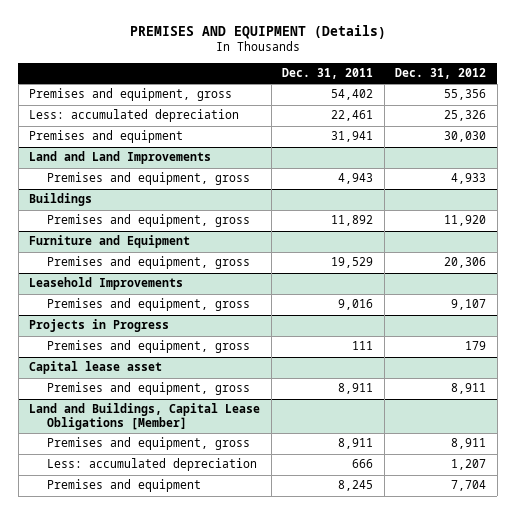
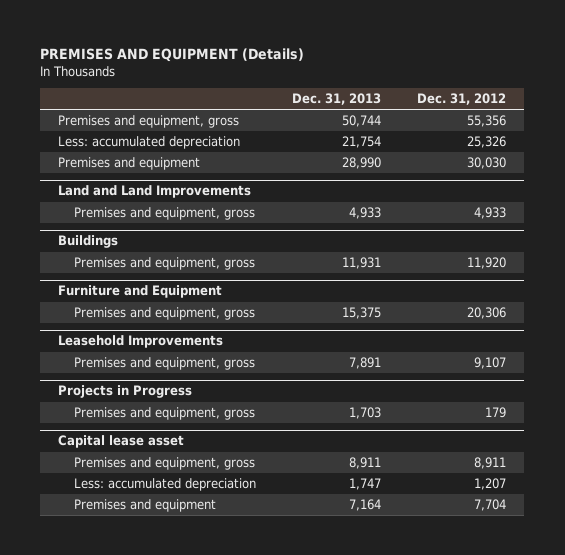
[282,67,374,79] Dec. 31, 2011 -> none
none -> [292,93,382,106] Dec. 31, 2013
[29,403,261,430] Land and Buildings, Capital Lease Obligations [Member] -> none
[46,437,250,451] Premises and equipment, gross -> none

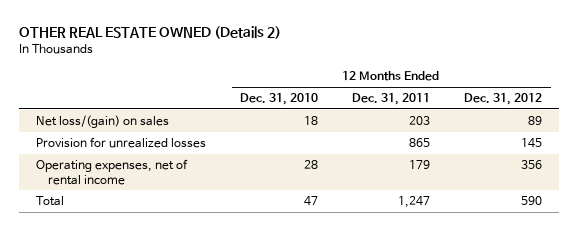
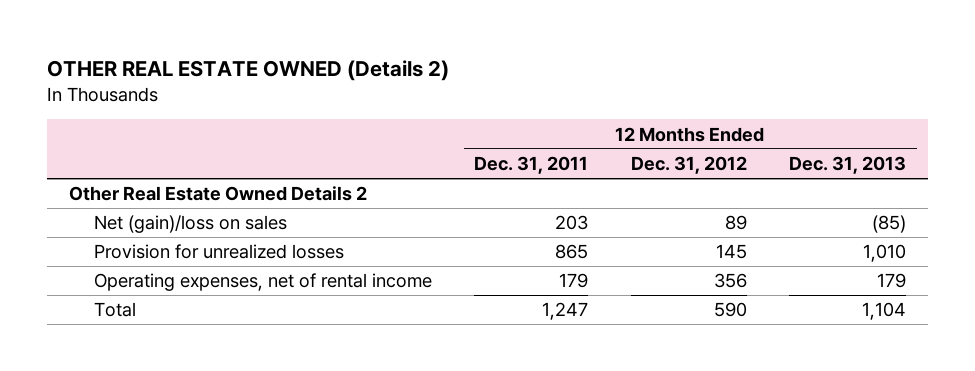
[240,93,319,106] Dec. 31, 2010 -> none
none -> [789,156,907,175] Dec. 31, 2013
none -> [68,186,367,202] Other Real Estate Owned Details 2
[36,115,170,129] Net loss/(gain) on sales -> [93,215,287,234] Net (gain)/loss on sales

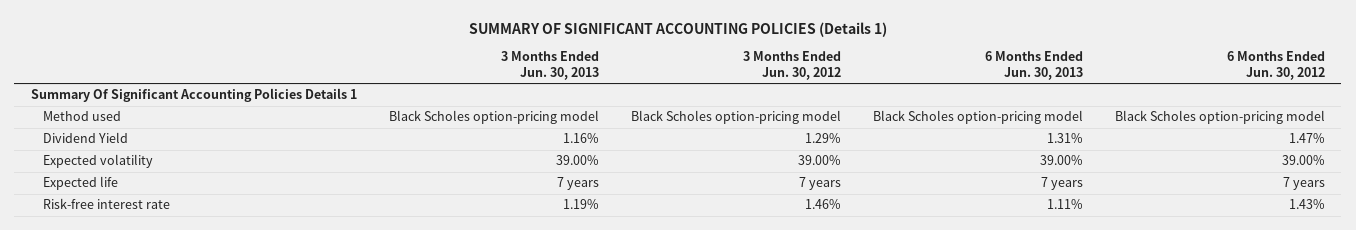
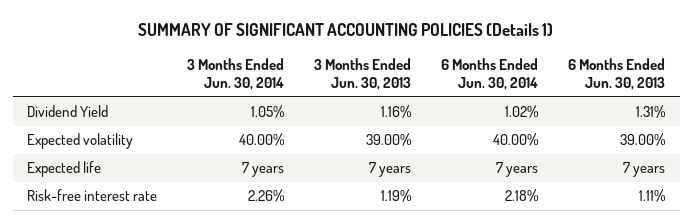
[742,51,841,80] 3 Months Ended Jun. 30, 2012 -> none
[1227,51,1326,80] 6 Months Ended Jun. 30, 2012 -> none
none -> [187,57,285,91] 3 Months Ended Jun. 30, 2014
none -> [441,57,539,91] 6 Months Ended Jun. 30, 2014
[30,88,357,103] Summary Of Significant Accounting Policies Details 1 -> none
[43,111,122,122] Method used -> none

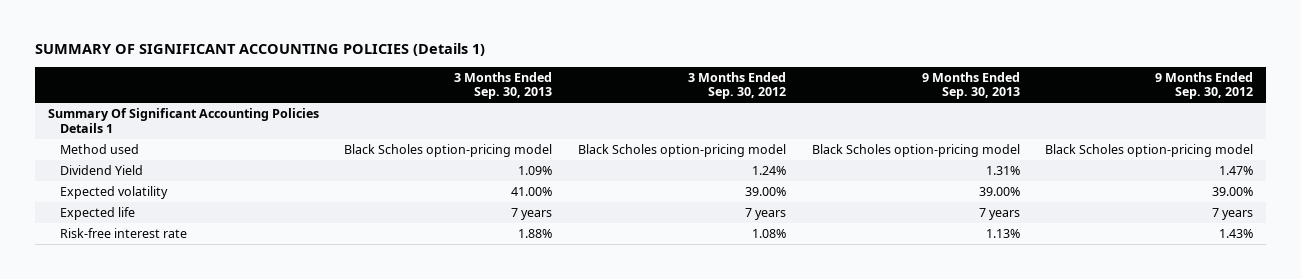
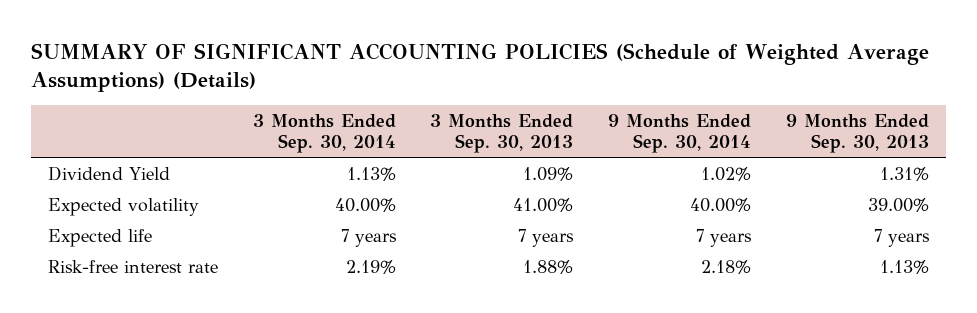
[34,43,485,57] SUMMARY OF SIGNIFICANT ACCOUNTING POLICIES (Details 1) -> [30,42,929,93] SUMMARY OF SIGNIFICANT ACCOUNTING POLICIES (Schedule of Weighted Average Assumptions) (Details)
[687,71,786,100] 3 Months Ended Sep. 30, 2012 -> none
[1155,71,1254,100] 9 Months Ended Sep. 30, 2012 -> none
none -> [252,113,396,154] 3 Months Ended Sep. 30, 2014
none -> [608,113,752,154] 9 Months Ended Sep. 30, 2014
[47,108,319,133] Summary Of Significant Accounting Policies Details 1 -> none
[59,144,139,155] Method used -> none

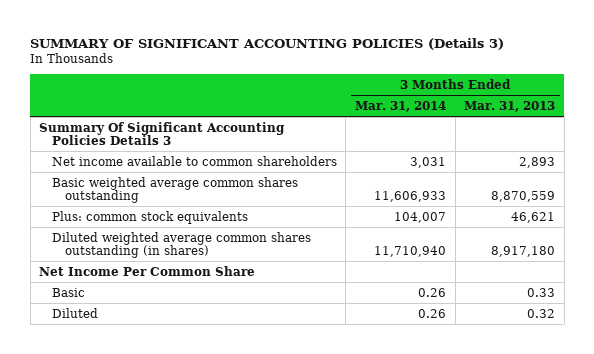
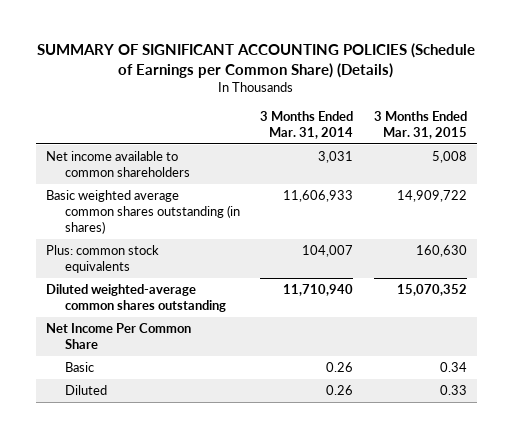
[30,37,505,50] SUMMARY OF SIGNIFICANT ACCOUNTING POLICIES (Details 3) -> [37,43,476,79] SUMMARY OF SIGNIFICANT ACCOUNTING POLICIES (Schedule of Earnings per Common Share) (Details)
[464,100,556,112] Mar. 31, 2013 -> none
none -> [373,110,467,139] 3 Months Ended Mar. 31, 2015
[39,121,286,145] Summary Of Significant Accounting Policies Details 3 -> none
[51,176,298,203] Basic weighted average common shares outstanding -> [45,190,240,234] Basic weighted average common shares outstanding (in shares)
[51,231,311,258] Diluted weighted average common shares outstanding (in shares) -> [45,284,226,312] Diluted weighted-average common shares outstanding

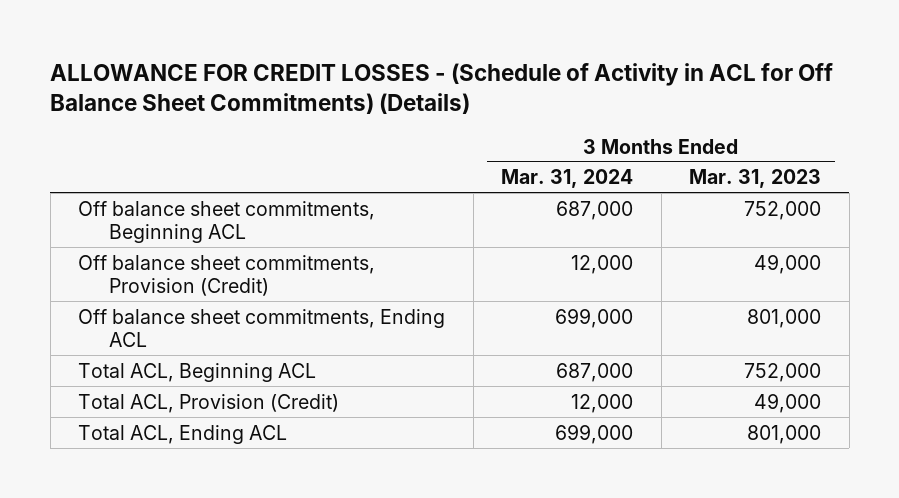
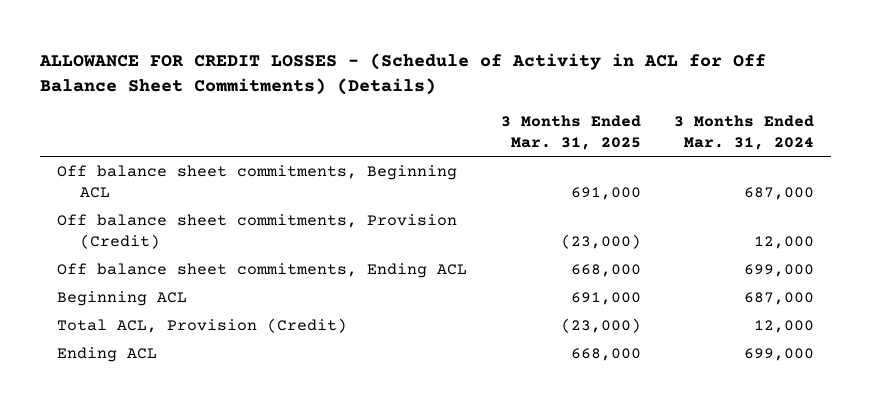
[689,169,822,189] Mar. 31, 2023 -> none
none -> [500,115,641,150] 3 Months Ended Mar. 31, 2025
[78,362,317,382] Total ACL, Beginning ACL -> [57,290,188,306] Beginning ACL
[78,424,288,444] Total ACL, Ending ACL -> [57,346,158,362] Ending ACL

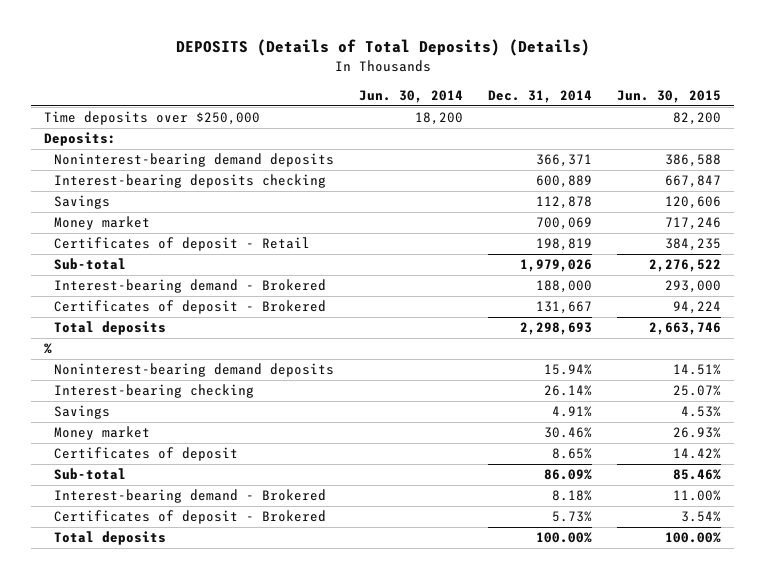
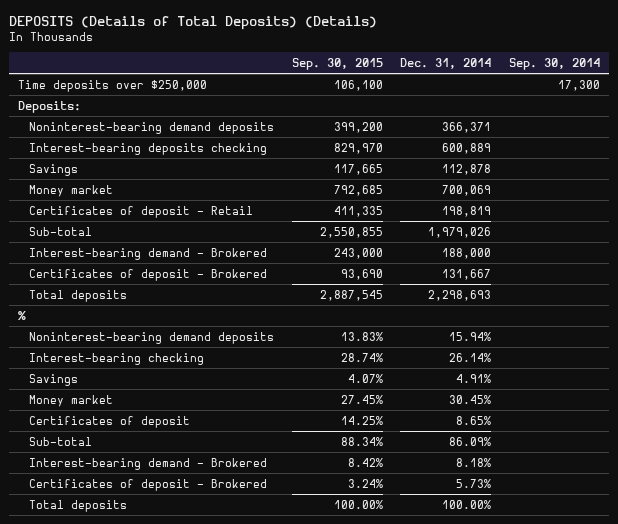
[359,89,464,103] Jun. 30, 2014 -> none
[617,89,722,103] Jun. 30, 2015 -> none
none -> [291,58,383,71] Sep. 30, 2015
none -> [508,58,600,71] Sep. 30, 2014
[544,427,593,439] 30.46% -> [449,394,492,404] 30.45%

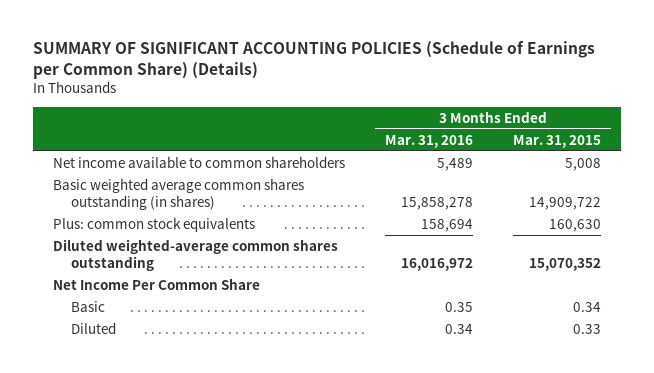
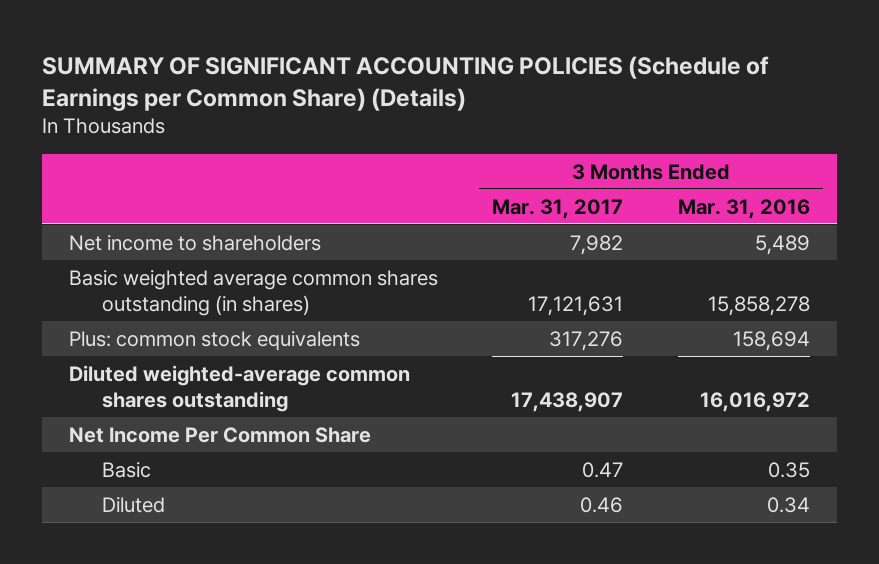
[513,134,602,148] Mar. 31, 2015 -> none
none -> [492,198,624,219] Mar. 31, 2017
[52,155,345,168] Net income available to common shareholders -> [68,234,321,251] Net income to shareholders

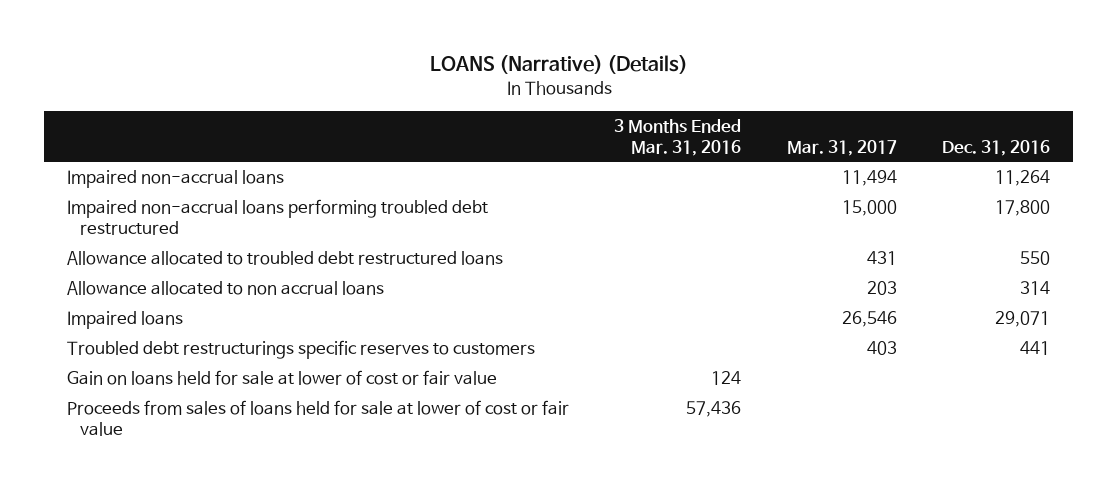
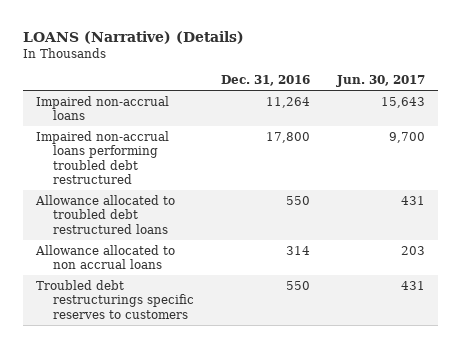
[614,118,742,156] 3 Months Ended Mar. 31, 2016 -> none
[786,139,897,156] Mar. 31, 2017 -> none
none -> [335,75,425,88] Jun. 30, 2017
[67,311,184,330] Impaired loans -> none
[67,370,498,386] Gain on loans held for sale at lower of cost or fair value -> none
[67,400,570,436] Proceeds from sales of loans held for sale at lower of cost or fair value -> none
[1020,341,1051,356] 441 -> [286,280,311,290] 550

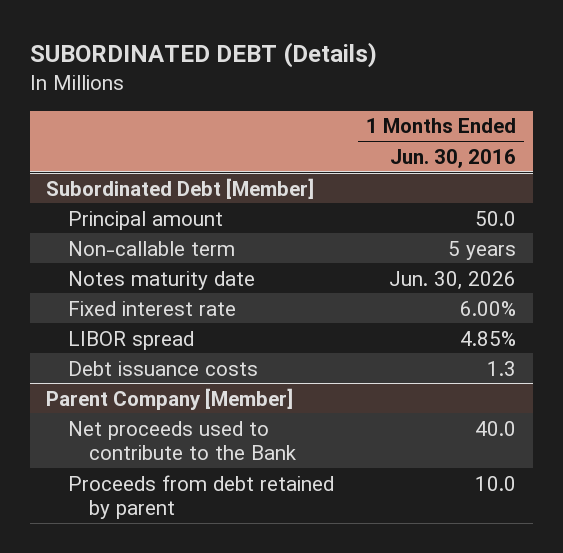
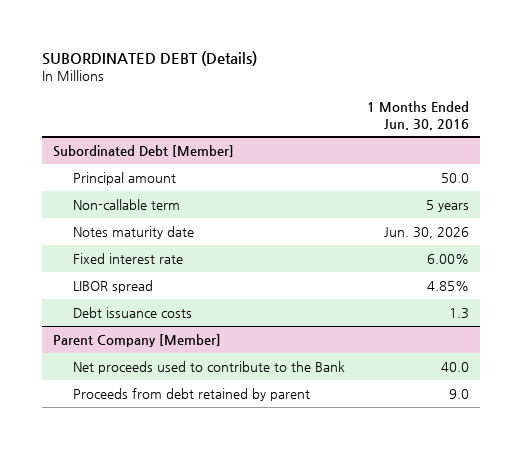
[475,475,517,491] 10.0 -> [448,388,469,399] 9.0

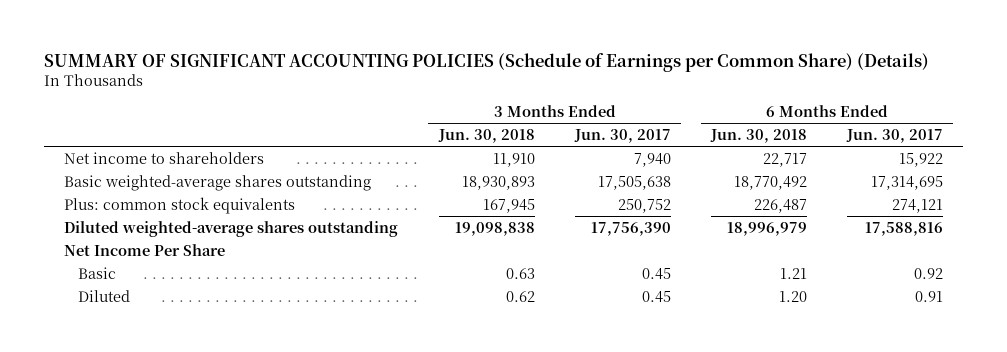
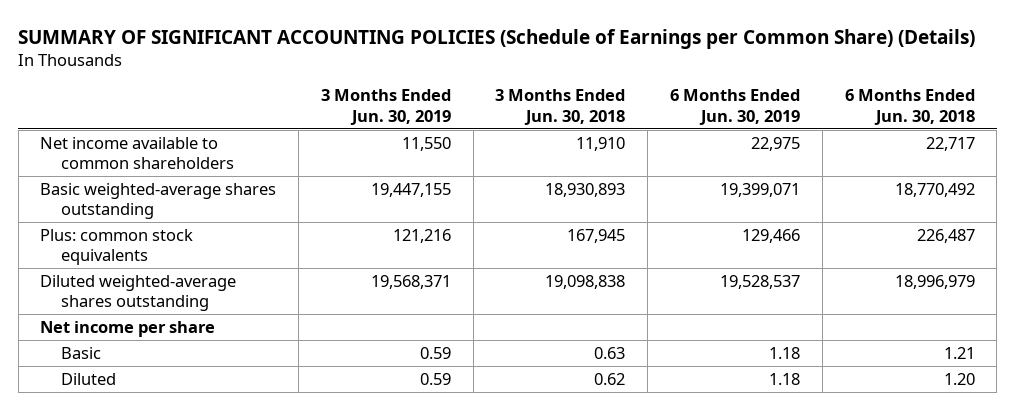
[573,129,671,144] Jun. 30, 2017 -> none
[845,129,943,144] Jun. 30, 2017 -> none
none -> [320,88,451,125] 3 Months Ended Jun. 30, 2019
none -> [670,88,801,125] 6 Months Ended Jun. 30, 2019
[64,151,265,164] Net income to shareholders -> [40,136,235,170] Net income available to common shareholders
[64,243,226,256] Net Income Per Share -> [40,320,216,337] Net income per share

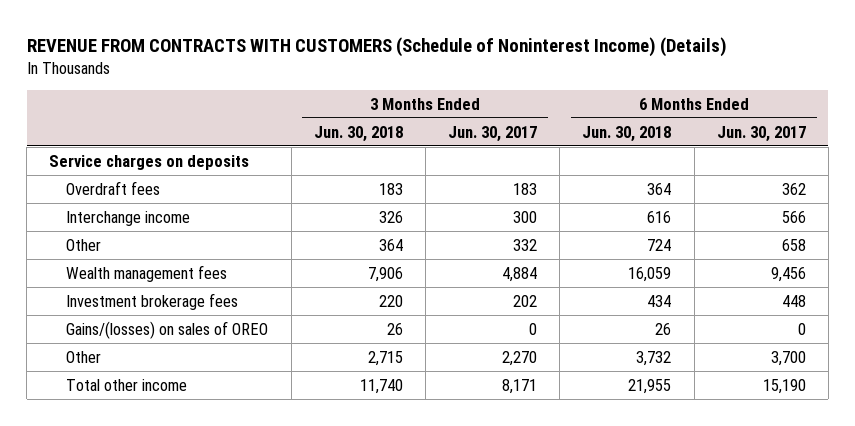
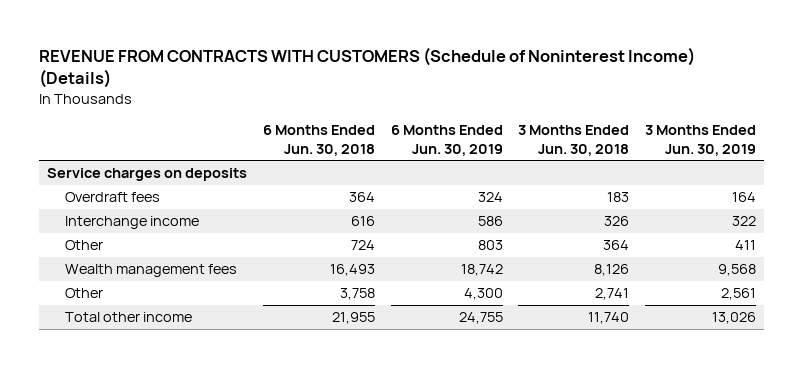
[448,125,538,142] Jun. 30, 2017 -> none
[716,125,806,142] Jun. 30, 2017 -> none
none -> [390,125,503,156] 6 Months Ended Jun. 30, 2019
none -> [645,125,757,156] 3 Months Ended Jun. 30, 2019
[66,292,239,310] Investment brokerage fees -> none
[66,320,269,339] Gains/(losses) on sales of OREO -> none
[367,266,403,282] 7,906 -> [594,264,630,277] 8,126
[628,266,672,282] 16,059 -> [329,264,375,277] 16,493
[367,350,403,366] 2,715 -> [595,288,630,301] 2,741
[636,350,672,366] 3,732 -> [339,288,375,301] 3,758

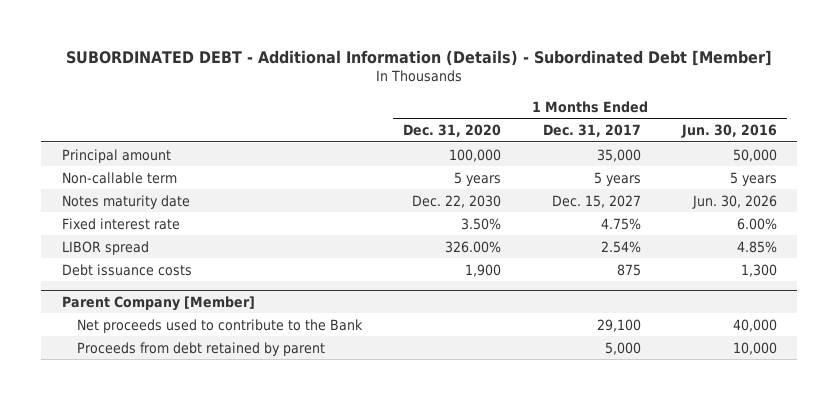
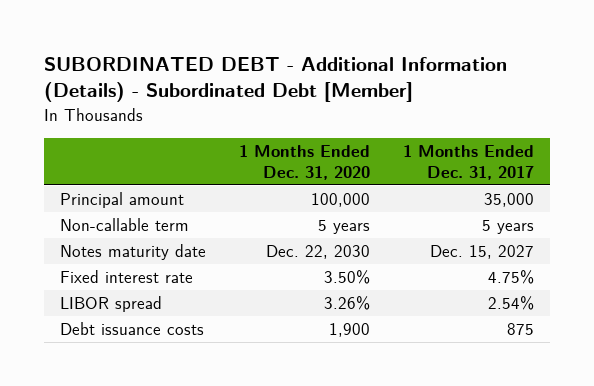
[680,124,777,139] Jun. 30, 2016 -> none
[445,240,502,253] 326.00% -> [323,296,370,311] 3.26%
[61,295,255,311] Parent Company [Member] -> none
[77,318,364,333] Net proceeds used to contribute to the Bank -> none
[77,341,326,356] Proceeds from debt retained by parent -> none

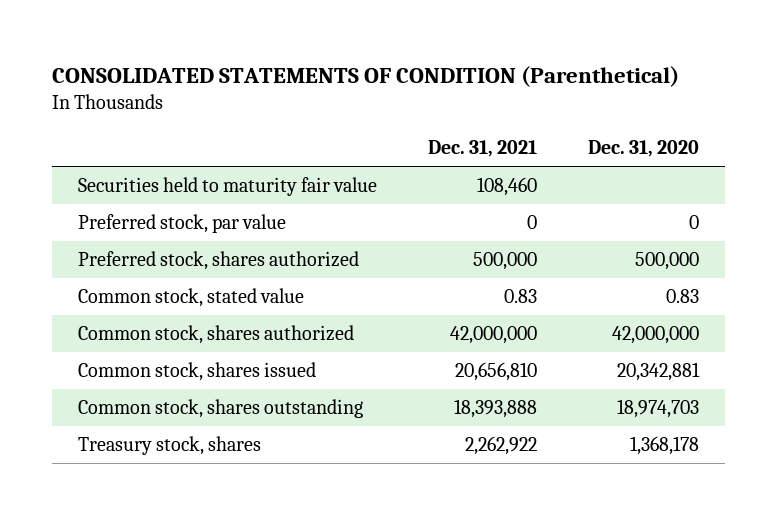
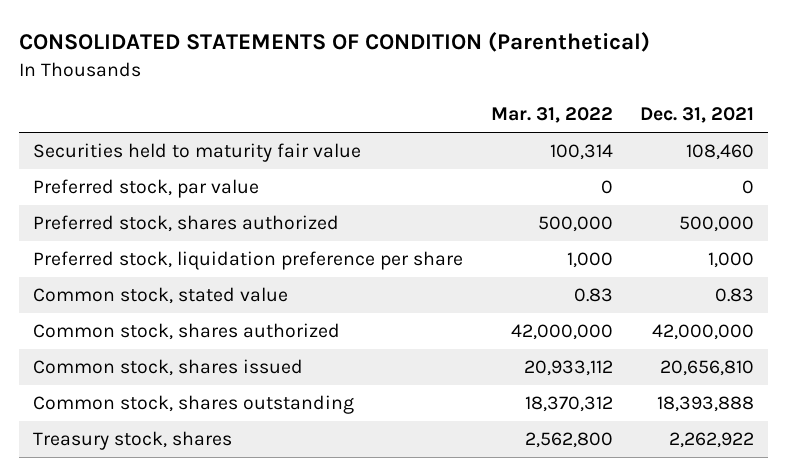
[588,140,700,158] Dec. 31, 2020 -> none
none -> [490,107,613,124] Mar. 31, 2022
none -> [32,251,463,271] Preferred stock, liquidation preference per share

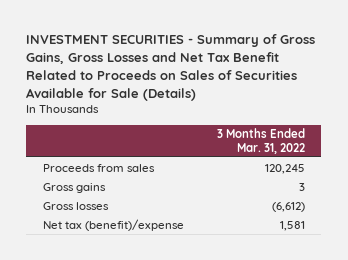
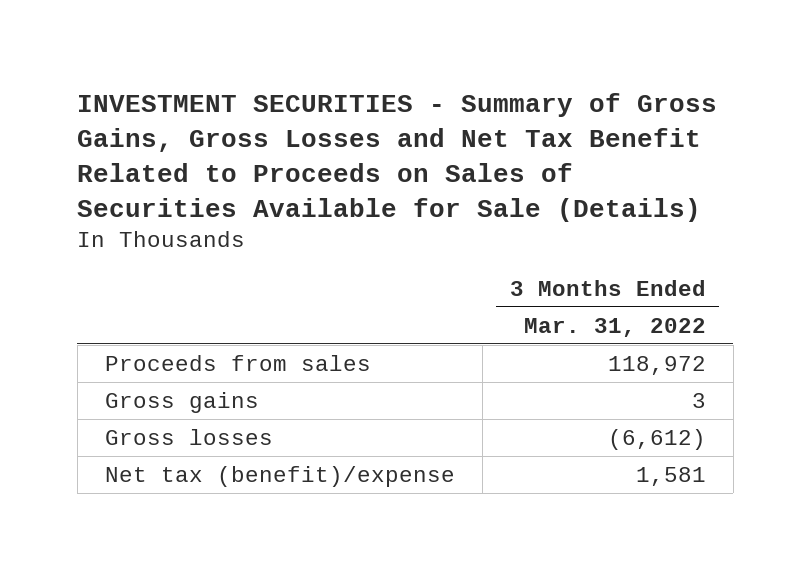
[264,163,305,174] 120,245 -> [607,355,706,375] 118,972

